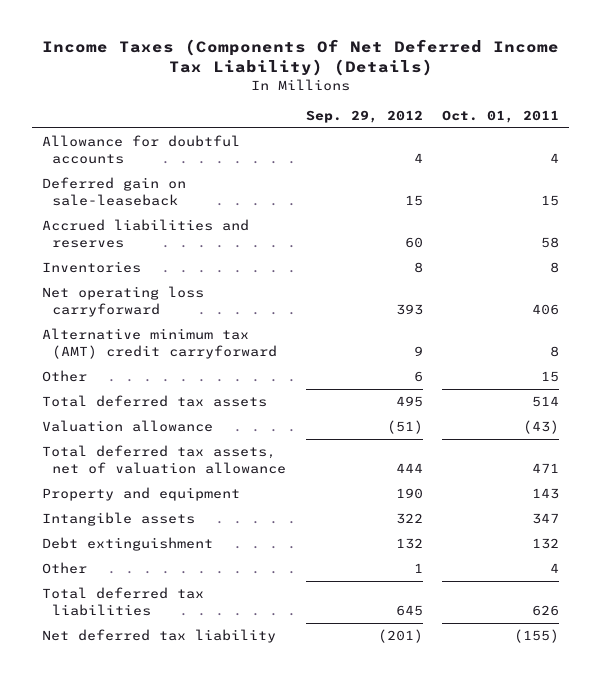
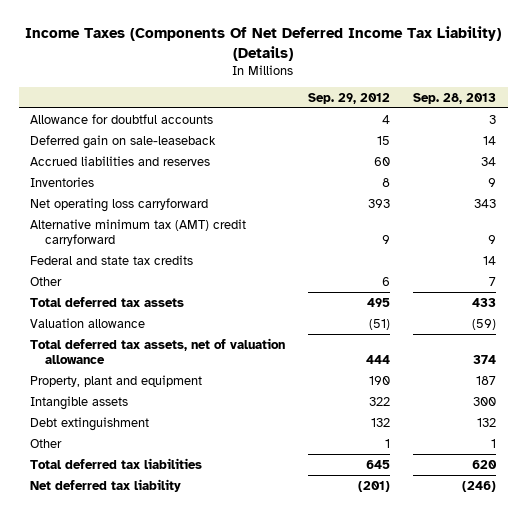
[442,109,560,123] Oct. 01, 2011 -> none
none -> [413,92,497,104] Sep. 28, 2013
none -> [30,254,194,265] Federal and state tax credits
[41,487,240,502] Property and equipment -> [30,374,203,387] Property, plant and equipment

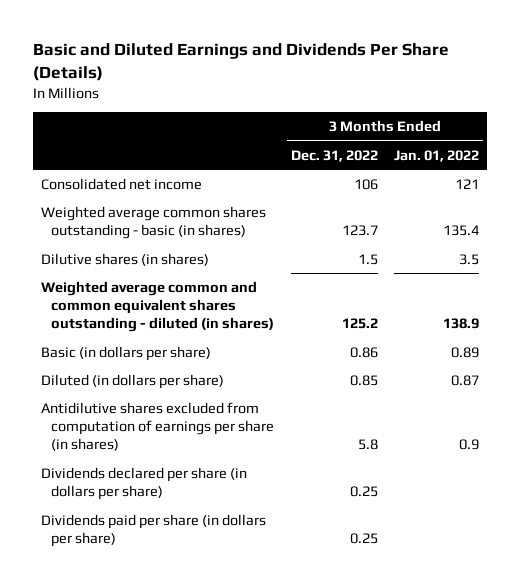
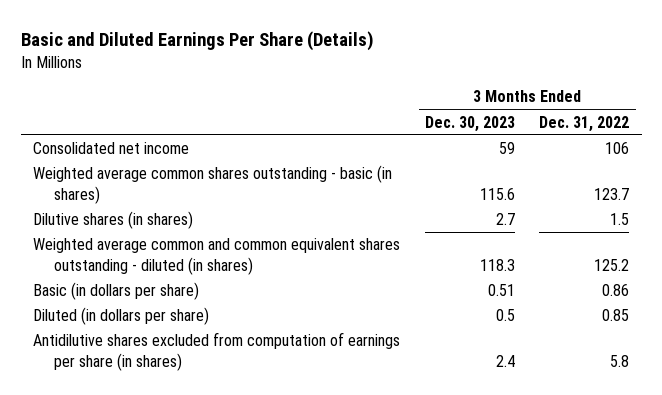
[32,43,449,82] Basic and Diluted Earnings and Dividends Per Share (Details) -> [20,30,374,51] Basic and Diluted Earnings Per Share (Details)
[394,149,480,162] Jan. 01, 2022 -> none
none -> [424,115,515,132] Dec. 30, 2023
[40,466,247,501] Dividends declared per share (in dollars per share) -> none
[40,513,266,548] Dividends paid per share (in dollars per share) -> none

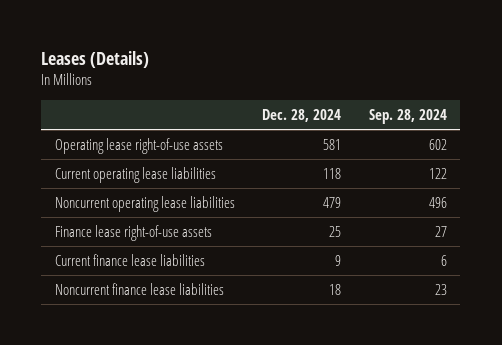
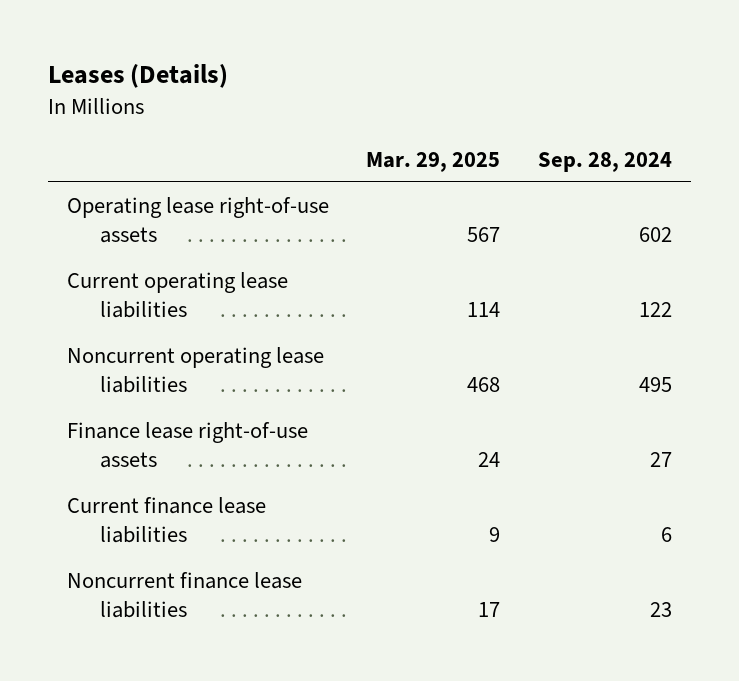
[262,109,342,123] Dec. 28, 2024 -> none
none -> [366,151,501,172] Mar. 29, 2025
[428,196,447,208] 496 -> [639,377,673,393] 495

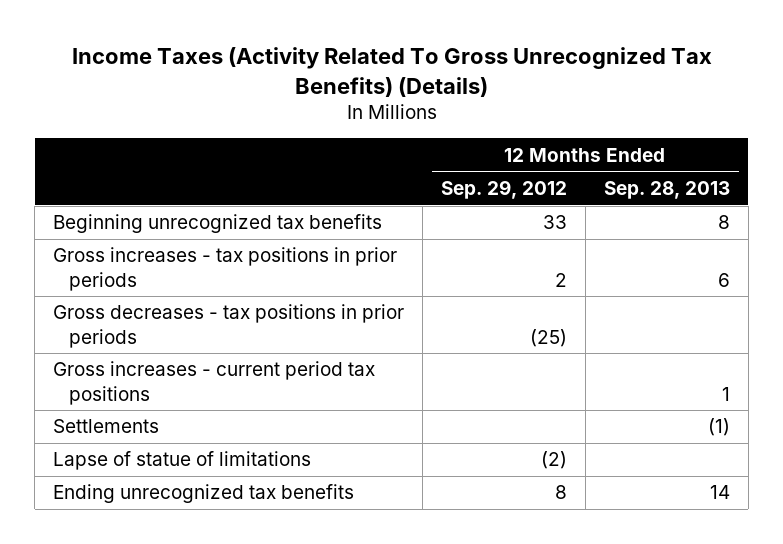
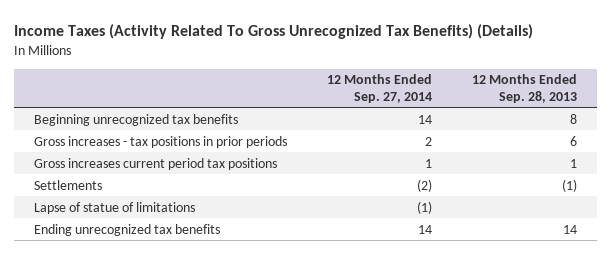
[441,179,568,199] Sep. 29, 2012 -> none
none -> [327,74,433,103] 12 Months Ended Sep. 27, 2014
[53,304,405,348] Gross decreases - tax positions in prior periods -> none
[53,361,376,405] Gross increases - current period tax positions -> [34,157,278,170] Gross increases current period tax positions

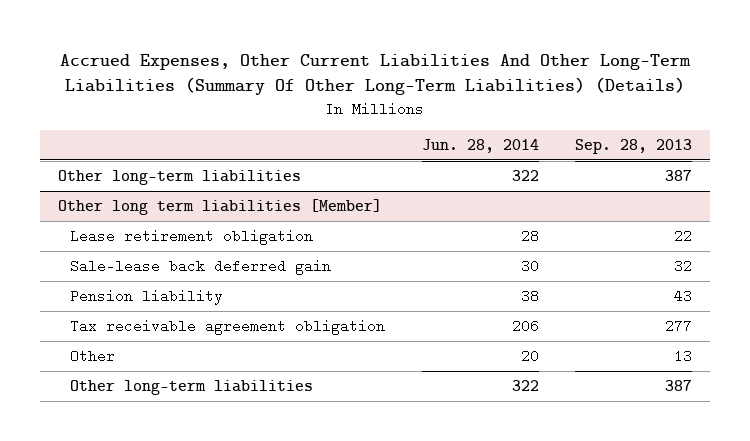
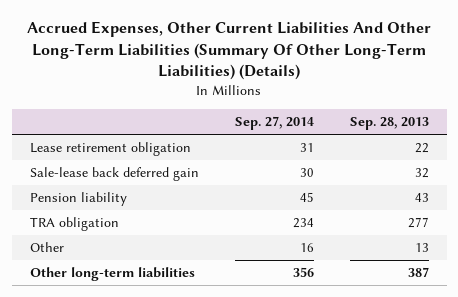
[421,139,539,154] Jun. 28, 2014 -> none
none -> [234,116,314,131] Sep. 27, 2014
[58,169,302,185] Other long-term liabilities -> none
[58,198,383,215] Other long term liabilities [Member] -> none
[70,318,386,335] Tax receivable agreement obligation -> [29,216,119,231] TRA obligation

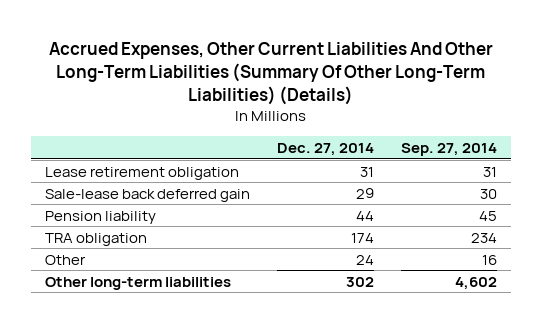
[349,117,429,131] Sep. 28, 2013 -> none
none -> [276,142,374,156] Dec. 27, 2014
[292,266,314,277] 356 -> [455,276,498,290] 4,602

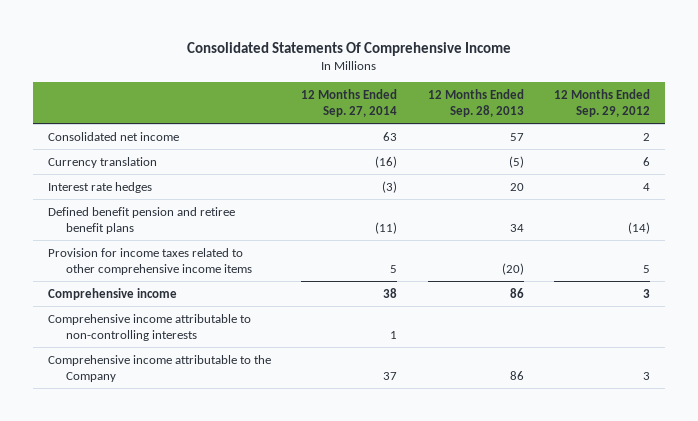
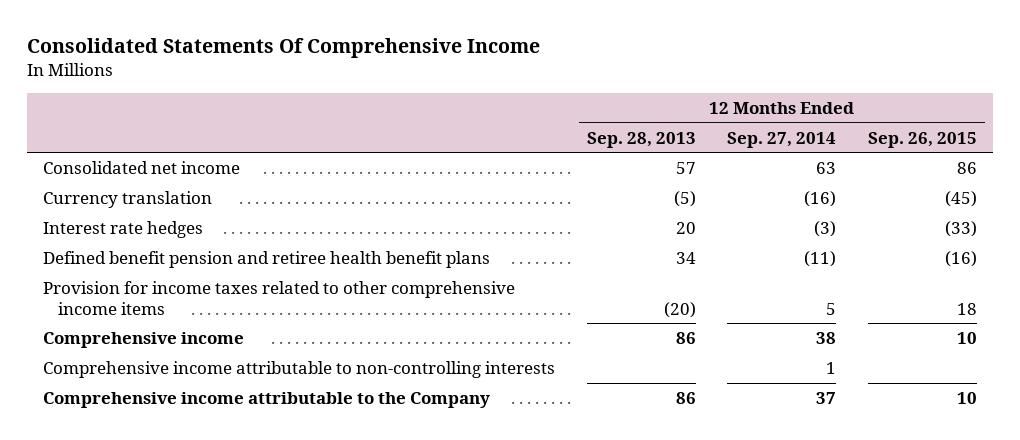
[553,88,650,118] 12 Months Ended Sep. 29, 2012 -> none
none -> [868,131,978,148] Sep. 26, 2015
[47,206,235,234] Defined benefit pension and retiree benefit plans -> [42,250,490,268] Defined benefit pension and retiree health benefit plans

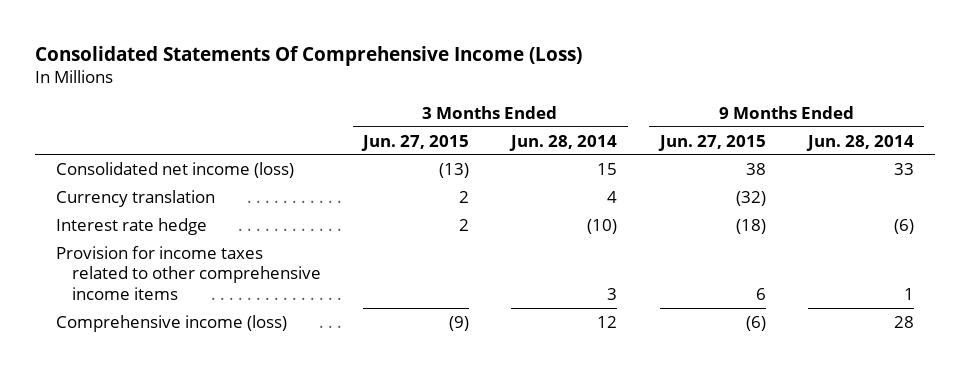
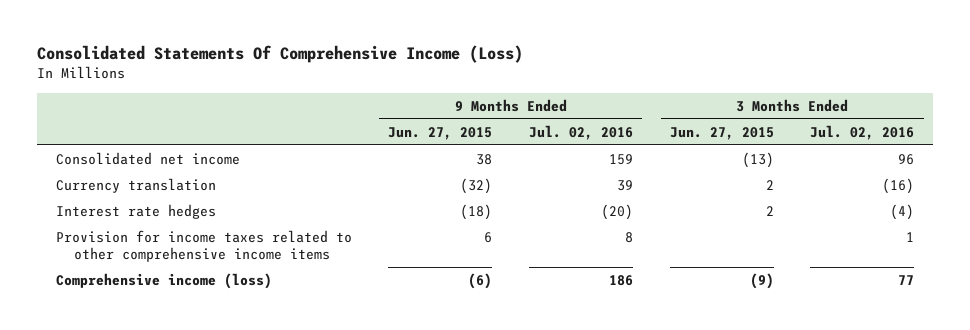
[509,134,618,151] Jun. 28, 2014 -> none
[805,134,914,151] Jun. 28, 2014 -> none
none -> [529,124,634,140] Jul. 02, 2016
none -> [810,124,915,140] Jul. 02, 2016
[56,161,295,178] Consolidated net income (loss) -> [55,152,240,166] Consolidated net income
[56,217,208,235] Interest rate hedge -> [55,204,216,220] Interest rate hedges

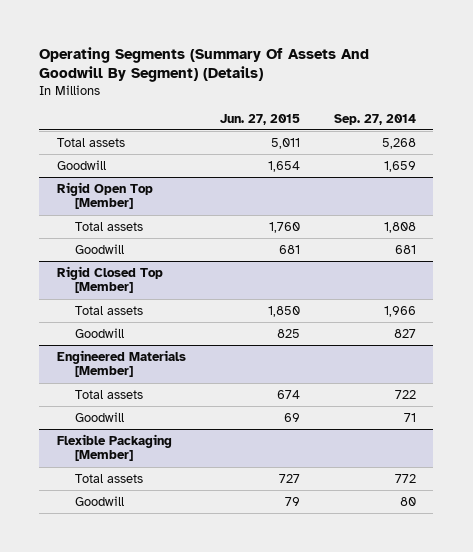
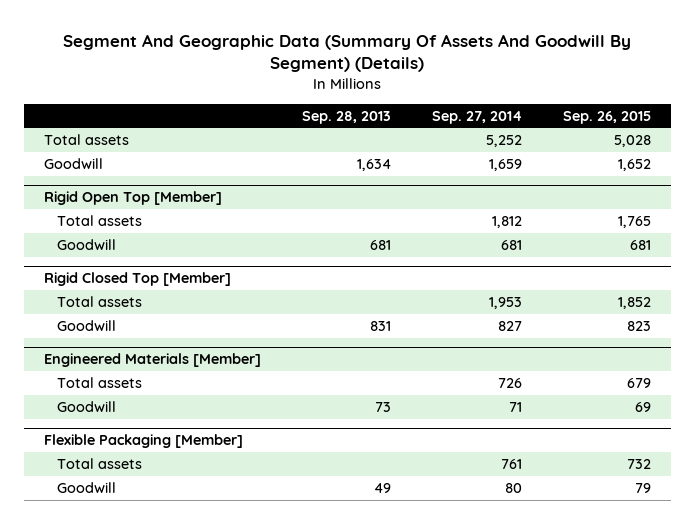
[39,46,370,82] Operating Segments (Summary Of Assets And Goodwill By Segment) (Details) -> [63,33,632,73] Segment And Geographic Data (Summary Of Assets And Goodwill By Segment) (Details)
[219,113,300,125] Jun. 27, 2015 -> none
none -> [302,110,392,124] Sep. 28, 2013
none -> [562,110,651,124] Sep. 26, 2015
[382,137,417,149] 5,268 -> [485,134,522,147] 5,252
[384,221,417,233] 1,808 -> [491,215,522,228] 1,812
[384,305,417,317] 1,966 -> [488,296,522,309] 1,953
[395,389,417,399] 722 -> [497,377,522,388] 726
[395,473,417,483] 772 -> [500,458,522,469] 761

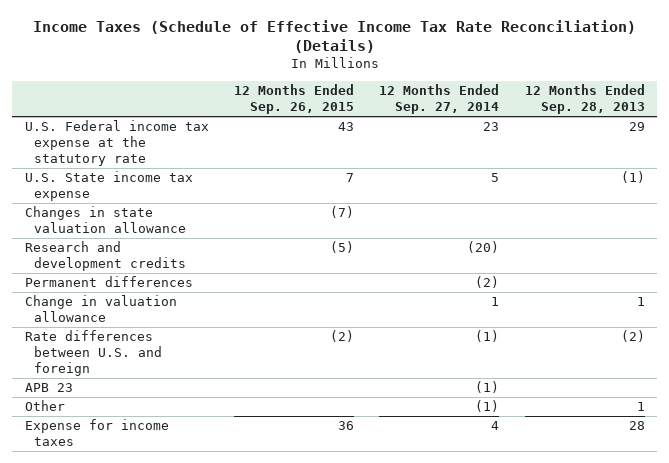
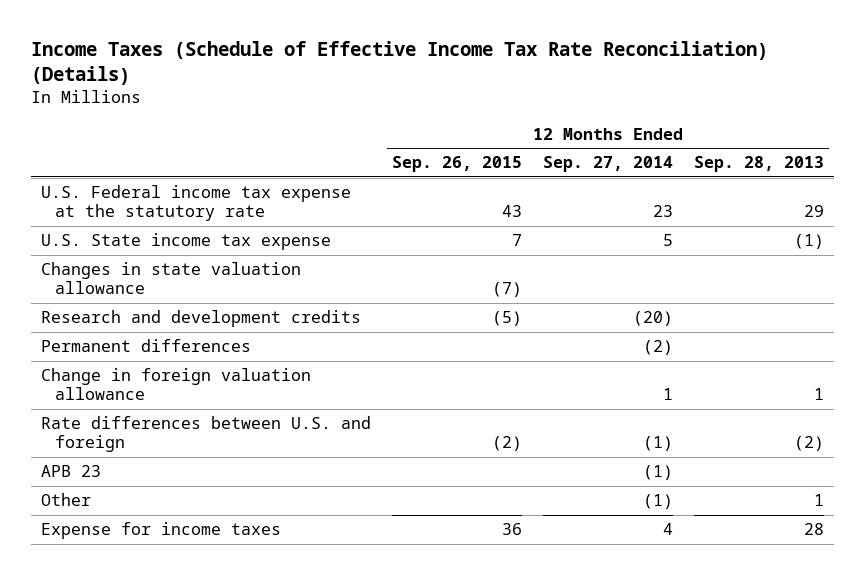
[24,295,177,323] Change in valuation allowance -> [41,368,312,401] Change in foreign valuation allowance

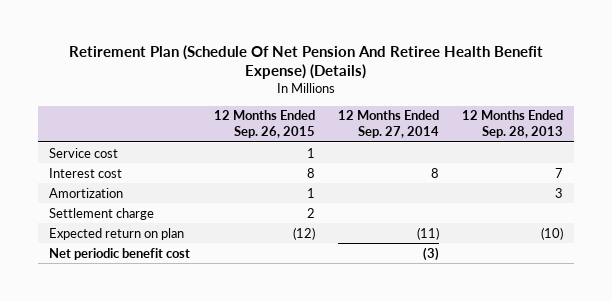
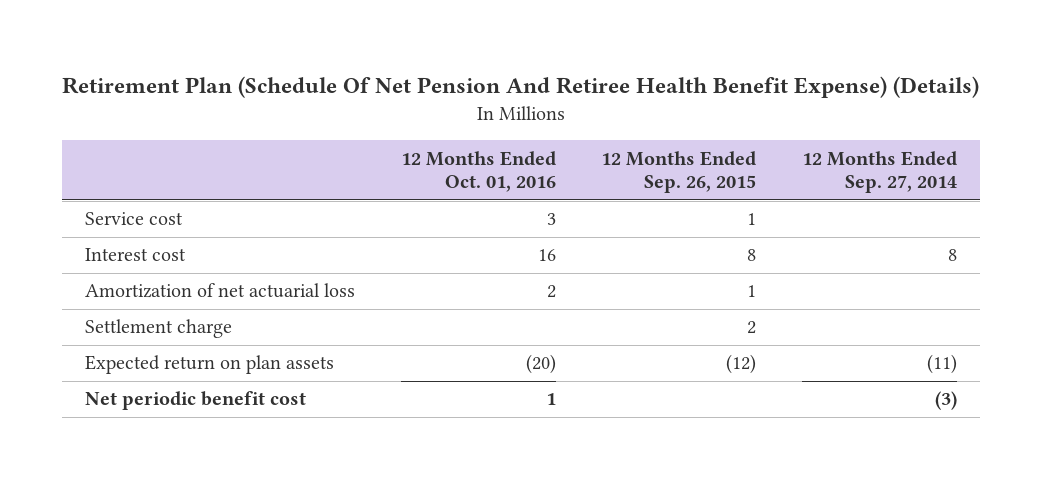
[461,110,563,139] 12 Months Ended Sep. 28, 2013 -> none
none -> [400,150,556,193] 12 Months Ended Oct. 01, 2016
[49,187,124,198] Amortization -> [85,283,356,299] Amortization of net actuarial loss
[49,227,185,240] Expected return on plan -> [85,355,335,375] Expected return on plan assets

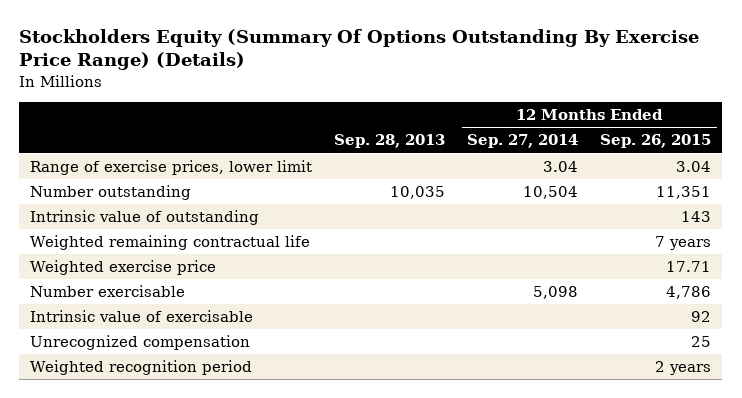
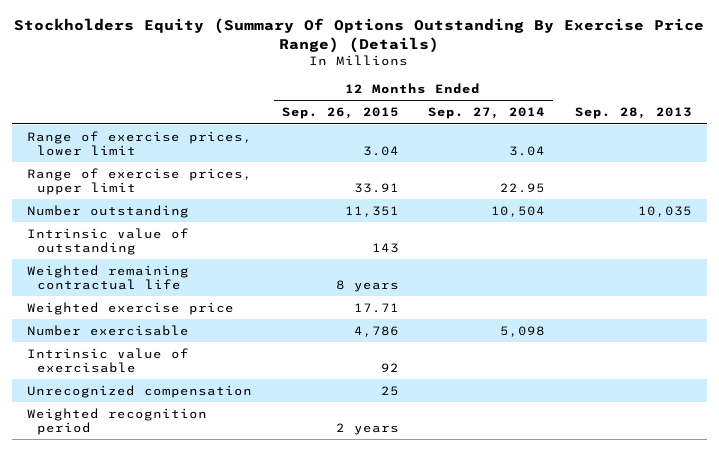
none -> [26,167,252,195] Range of exercise prices, upper limit
[655,236,712,251] 7 years -> [335,279,399,292] 8 years

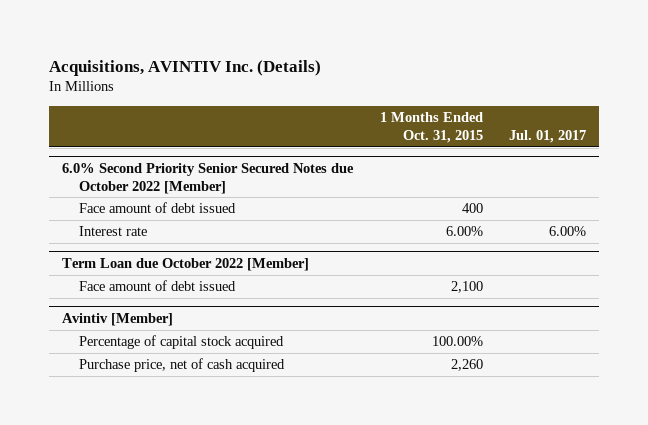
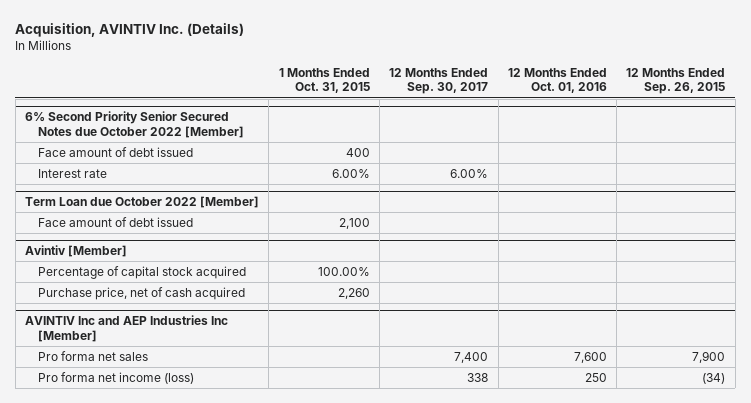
[49,59,322,76] Acquisitions, AVINTIV Inc. (Details) -> [15,22,245,37] Acquisition, AVINTIV Inc. (Details)
[509,129,587,143] Jul. 01, 2017 -> none
none -> [389,67,489,95] 12 Months Ended Sep. 30, 2017
none -> [507,67,607,94] 12 Months Ended Oct. 01, 2016
none -> [626,67,726,95] 12 Months Ended Sep. 26, 2015
[62,163,355,194] 6.0% Second Priority Senior Secured Notes due October 2022 [Member] -> [25,111,244,138] 6% Second Priority Senior Secured Notes due October 2022 [Member]
none -> [25,315,229,342] AVINTIV Inc and AEP Industries Inc [Member]
none -> [37,350,148,361] Pro forma net sales
none -> [37,371,194,384] Pro forma net income (loss)

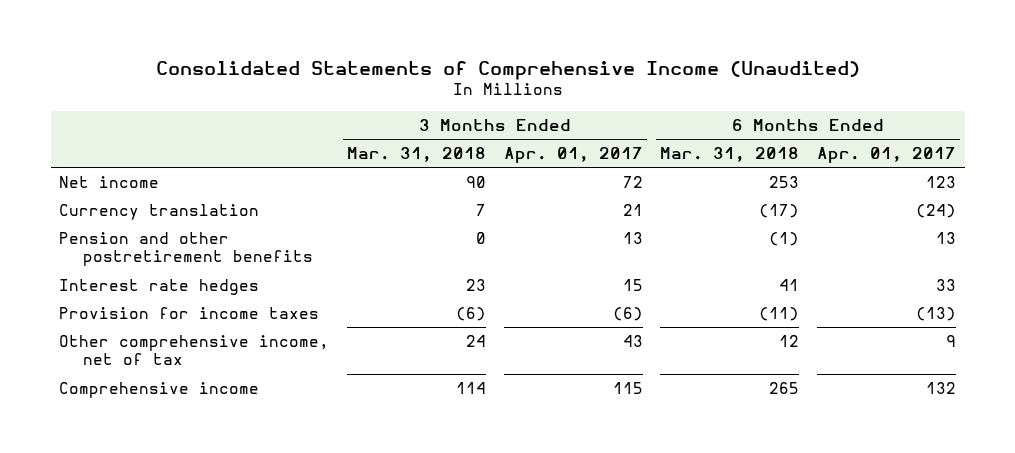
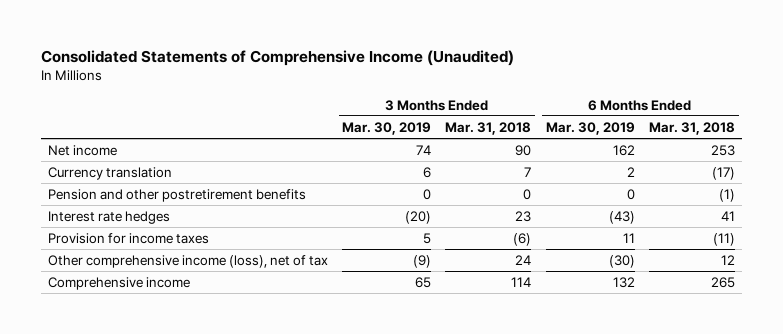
[503,146,643,163] Apr. 01, 2017 -> none
[816,146,956,163] Apr. 01, 2017 -> none
none -> [342,121,432,135] Mar. 30, 2019
none -> [545,121,635,135] Mar. 30, 2019
[59,334,330,366] Other comprehensive income, net of tax -> [47,254,328,268] Other comprehensive income (loss), net of tax

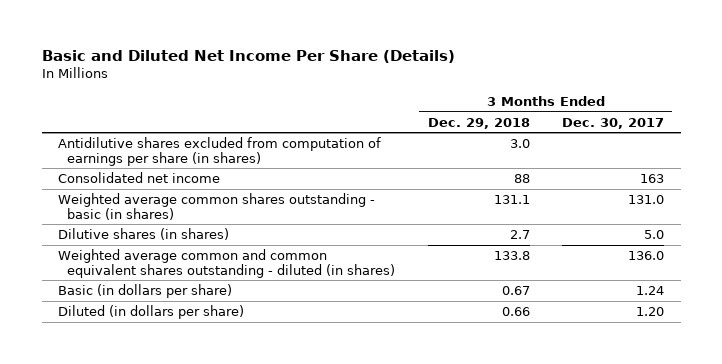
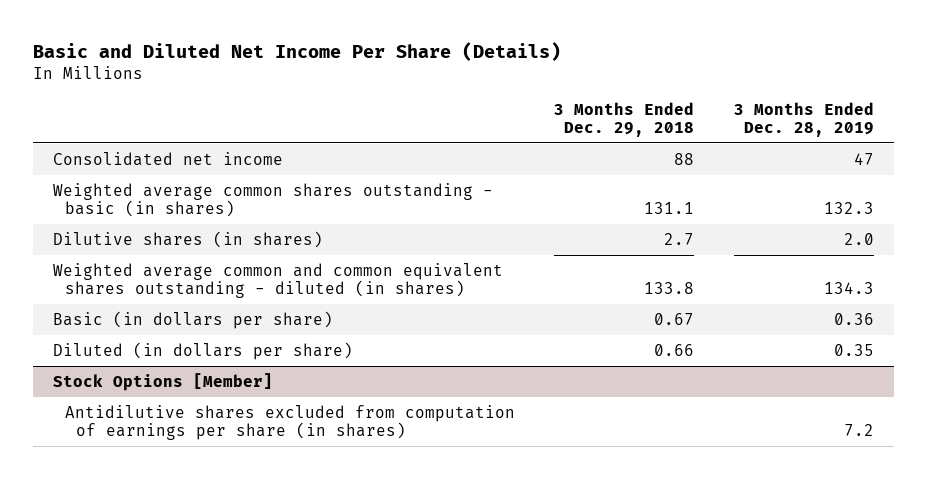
[562,117,665,129] Dec. 30, 2017 -> none
none -> [734,101,875,138] 3 Months Ended Dec. 28, 2019
[57,136,381,166] Antidilutive shares excluded from computation of earnings per share (in shares) -> none
none -> [53,372,274,391] Stock Options [Member]
none -> [64,404,515,440] Antidilutive shares excluded from computation of earnings per share (in shares)

